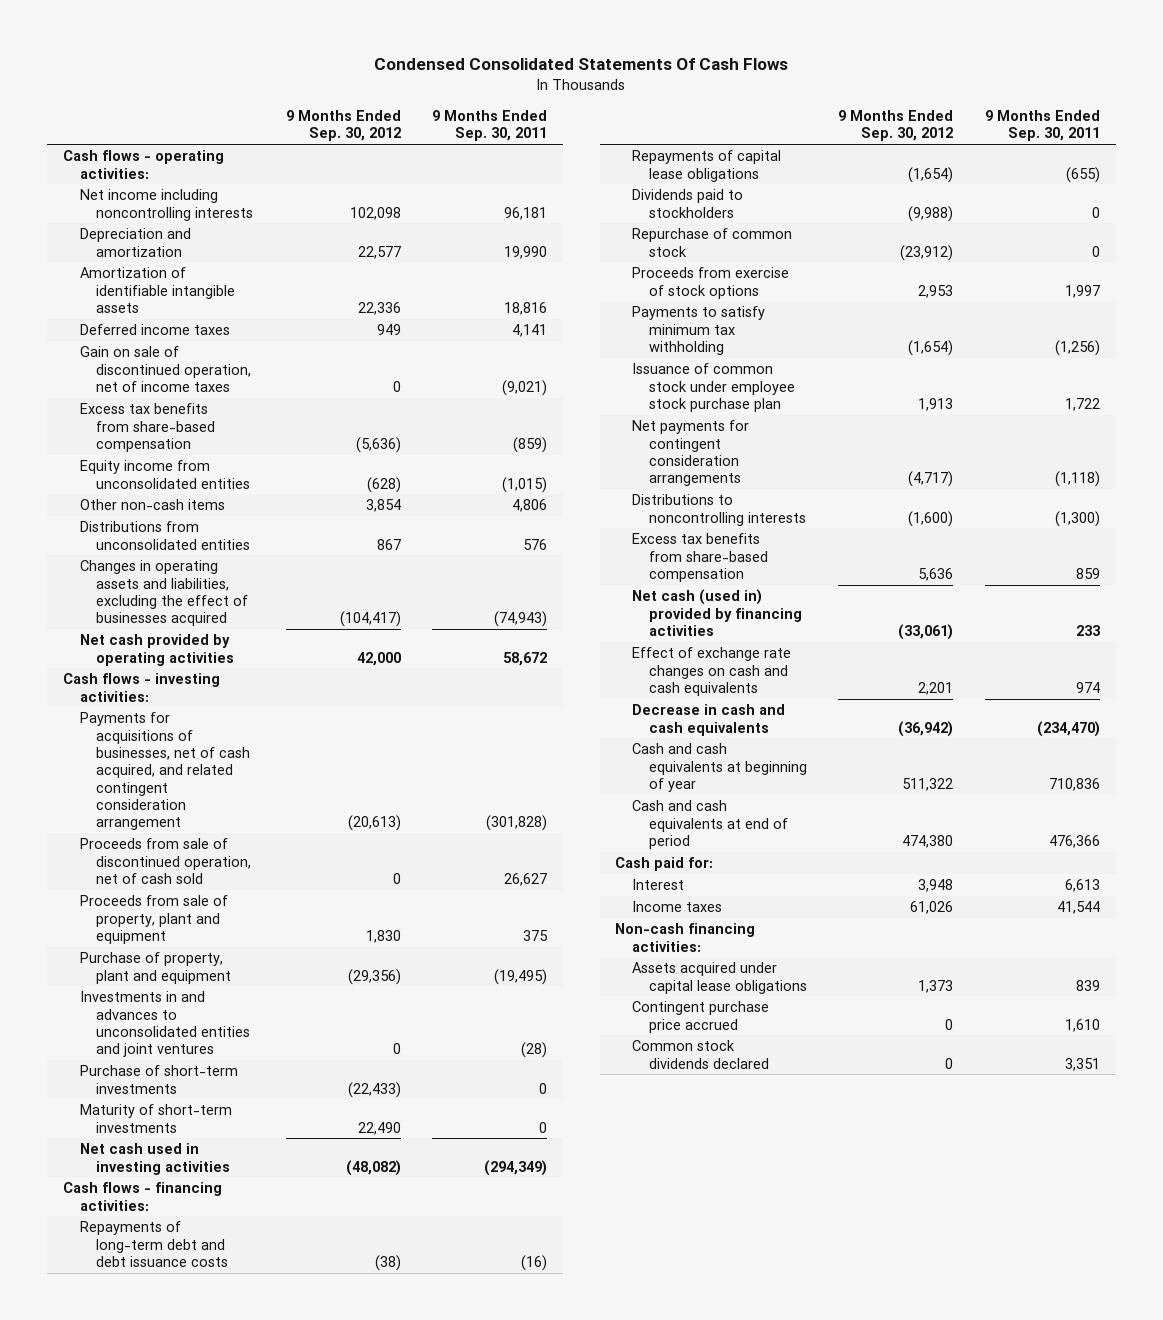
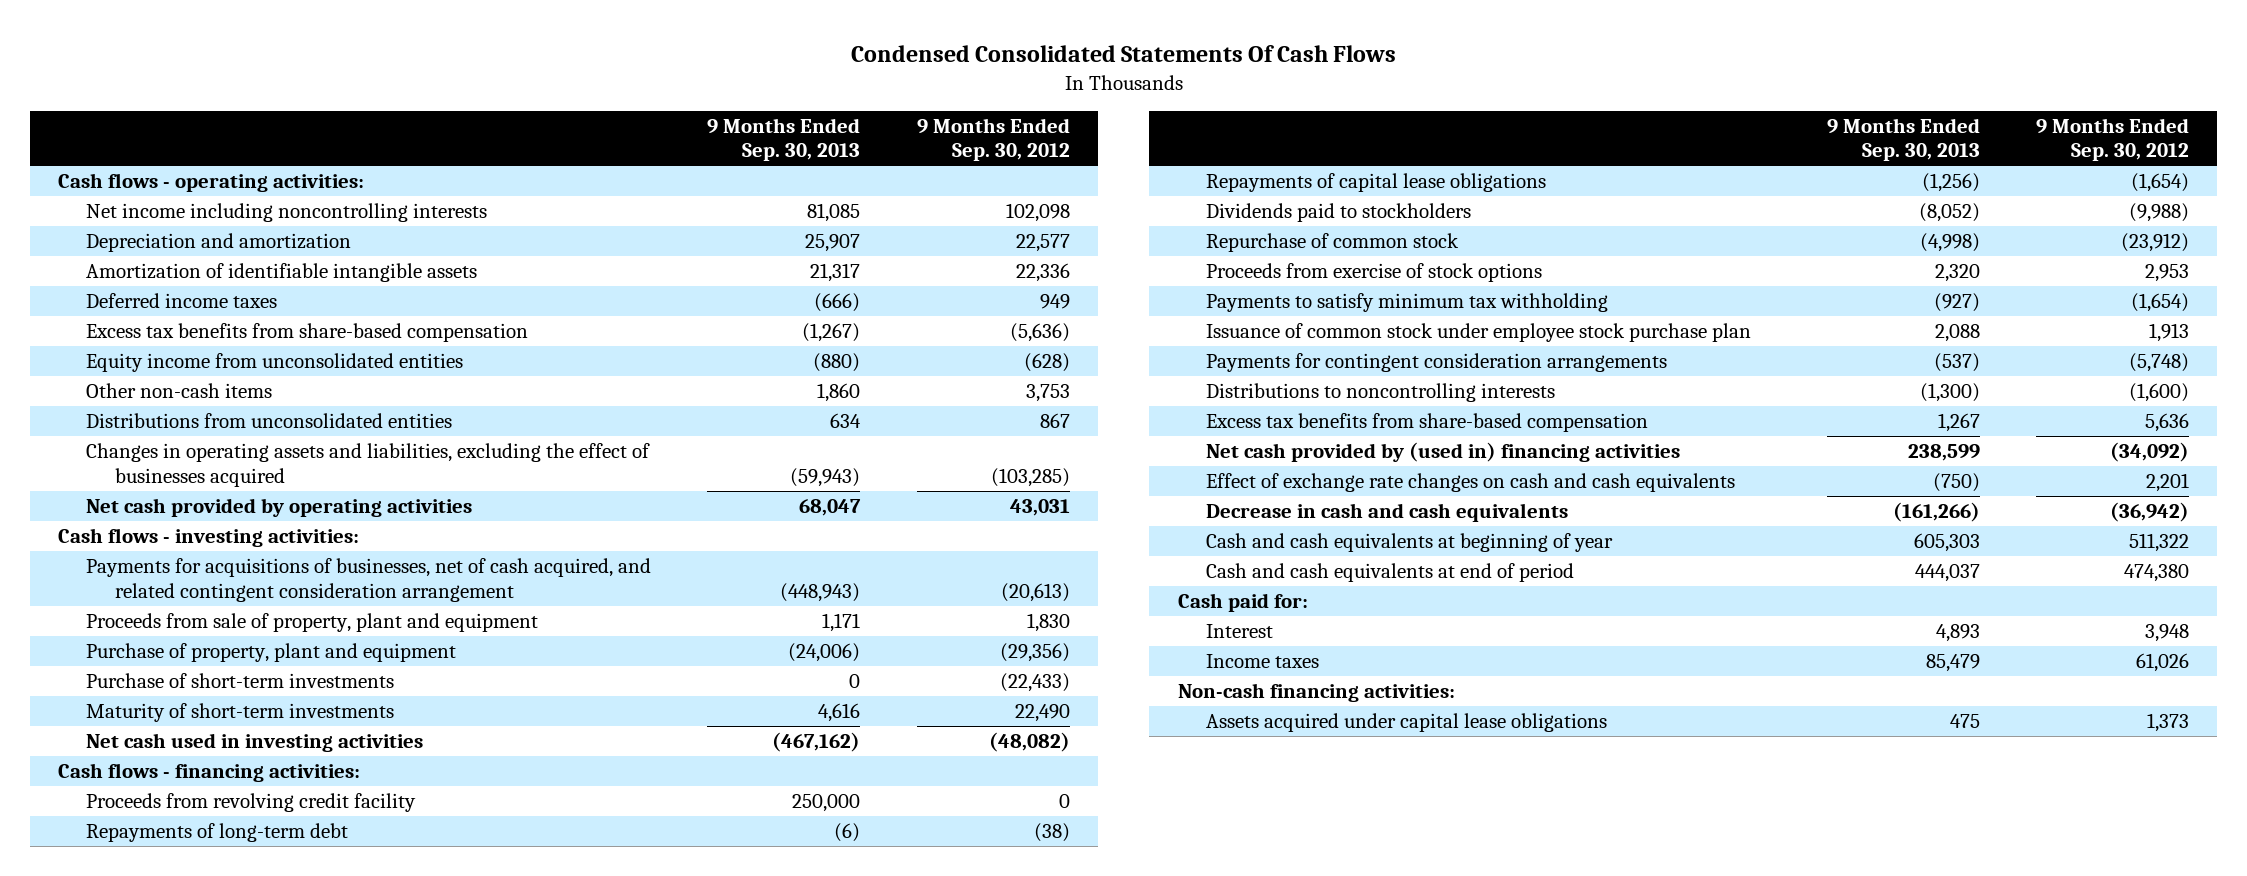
[432,109,548,142] 9 Months Ended Sep. 30, 2011 -> none
none -> [707,117,861,162] 9 Months Ended Sep. 30, 2013
[79,346,252,392] Gain on sale of discontinued operation, net of income taxes -> none
[365,499,401,513] 3,854 -> [1025,384,1070,403] 3,753
[339,611,401,628] (104,417) -> [990,467,1070,487] (103,285)
[356,651,401,666] 42,000 -> [1009,499,1070,517] 43,031
[79,838,252,884] Proceeds from sale of discontinued operation, net of cash sold -> none
[79,991,251,1058] Investments in and advances to unconsolidated entities and joint ventures -> none
none -> [86,793,417,813] Proceeds from revolving credit facility
[79,1221,229,1267] Repayments of long-term debt and debt issuance costs -> [86,823,349,843] Repayments of long-term debt
[632,420,750,487] Net payments for contingent consideration arrangements -> [1206,353,1668,373] Payments for contingent consideration arrangements
[908,471,954,488] (4,717) -> [2129,353,2190,373] (5,748)
[632,589,803,636] Net cash (used in) provided by financing activities -> [1206,442,1681,463] Net cash provided by (used in) financing activities
[898,623,954,640] (33,061) -> [2110,442,2190,463] (34,092)
[632,1001,770,1033] Contingent purchase price accrued -> none
[632,1040,770,1069] Common stock dividends declared -> none

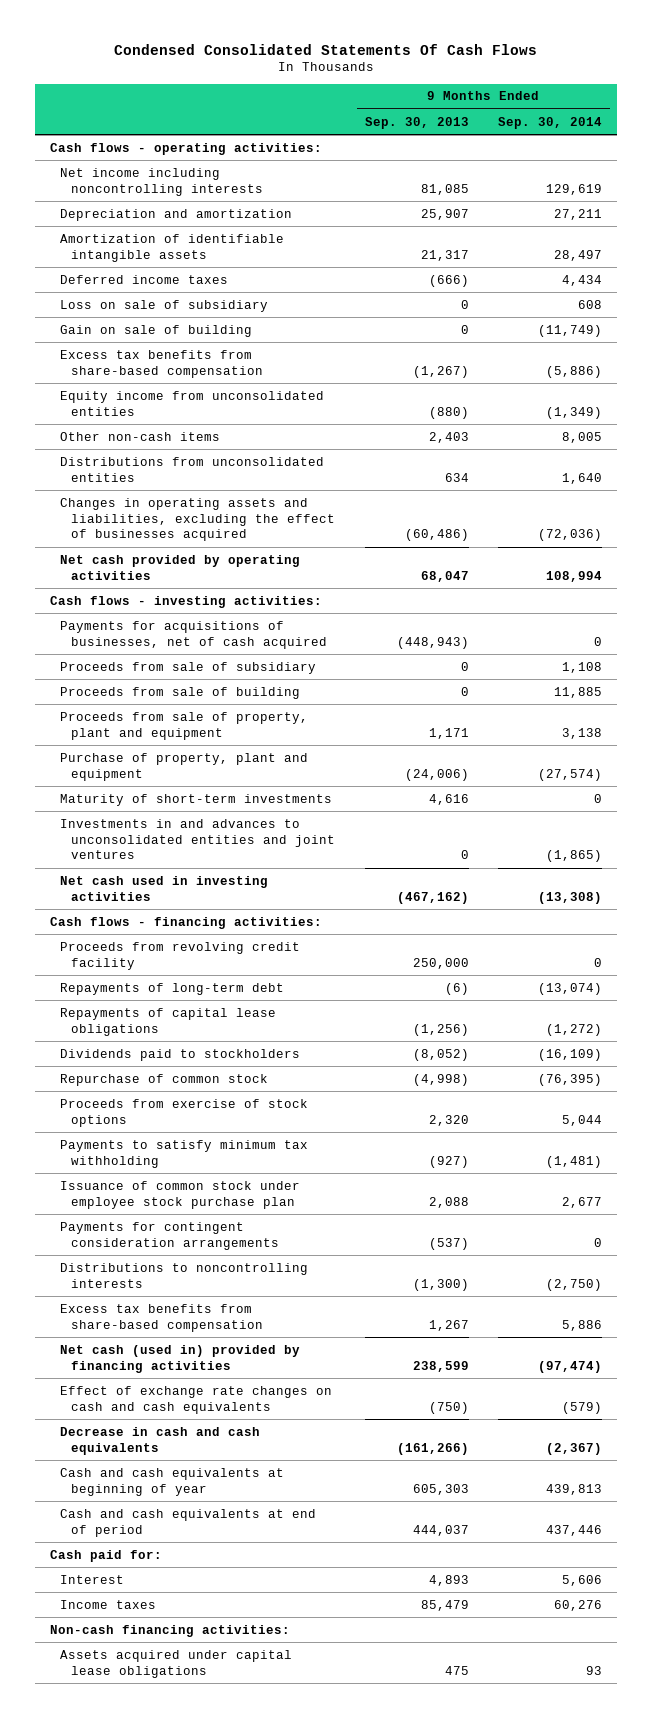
[916,117,1070,162] 9 Months Ended Sep. 30, 2012 -> none
none -> [498,116,603,129] Sep. 30, 2014
none -> [60,299,269,312] Loss on sale of subsidiary
none -> [60,324,253,337] Gain on sale of building
[817,383,861,403] 1,860 -> [428,431,469,443] 2,403
[790,467,861,487] (59,943) -> [404,529,469,542] (60,486)
[86,558,652,602] Payments for acquisitions of businesses, net of cash acquired, and related contingent consideration arrangement -> [60,620,327,649] Payments for acquisitions of businesses, net of cash acquired
none -> [60,661,317,674] Proceeds from sale of subsidiary
none -> [60,686,301,699] Proceeds from sale of building
[86,673,395,689] Purchase of short-term investments -> none
none -> [60,818,335,860] Investments in and advances to unconsolidated entities and joint ventures
[1206,442,1681,463] Net cash provided by (used in) financing activities -> [60,1344,301,1373] Net cash (used in) provided by financing activities

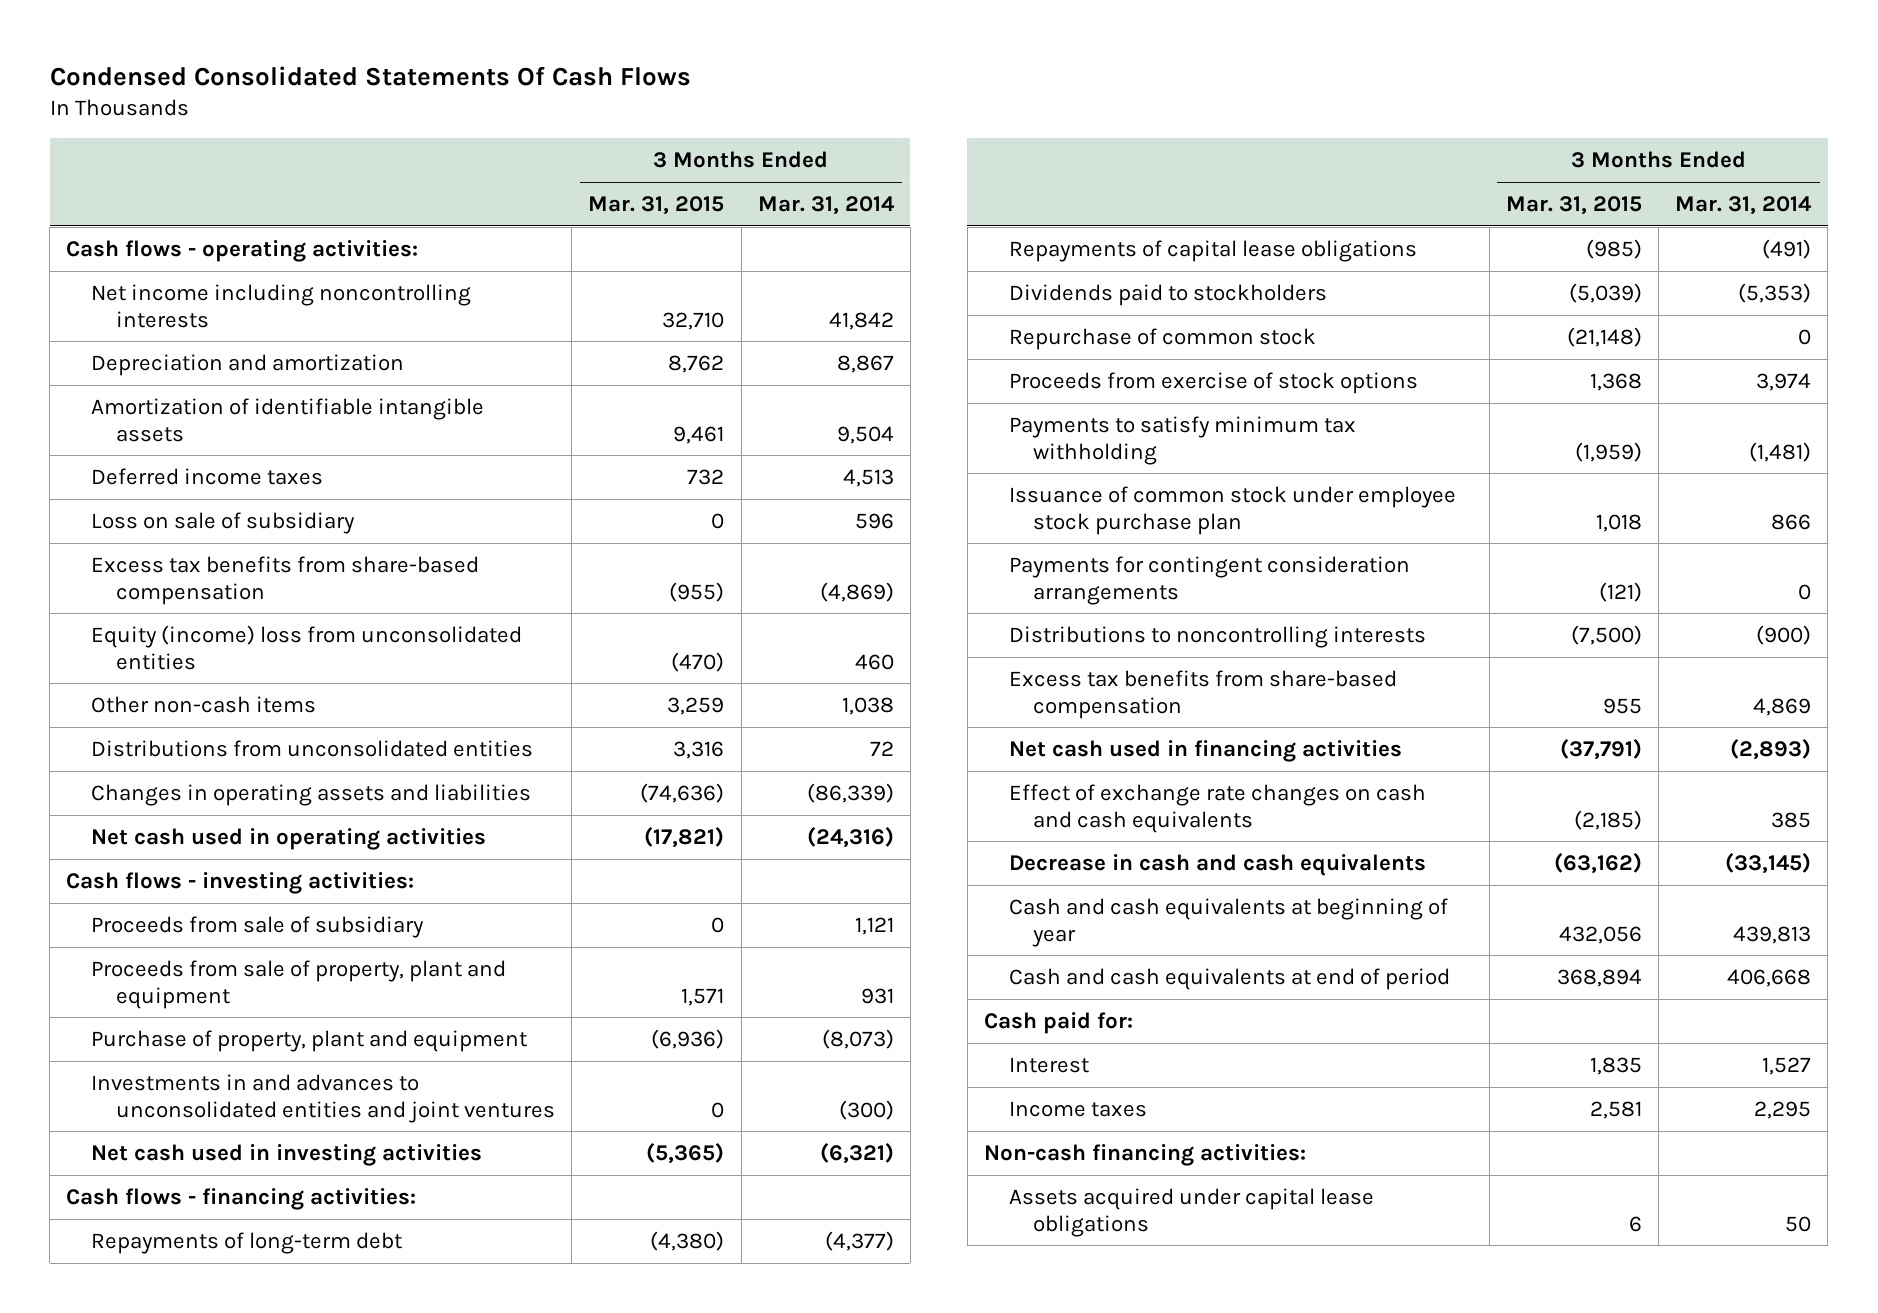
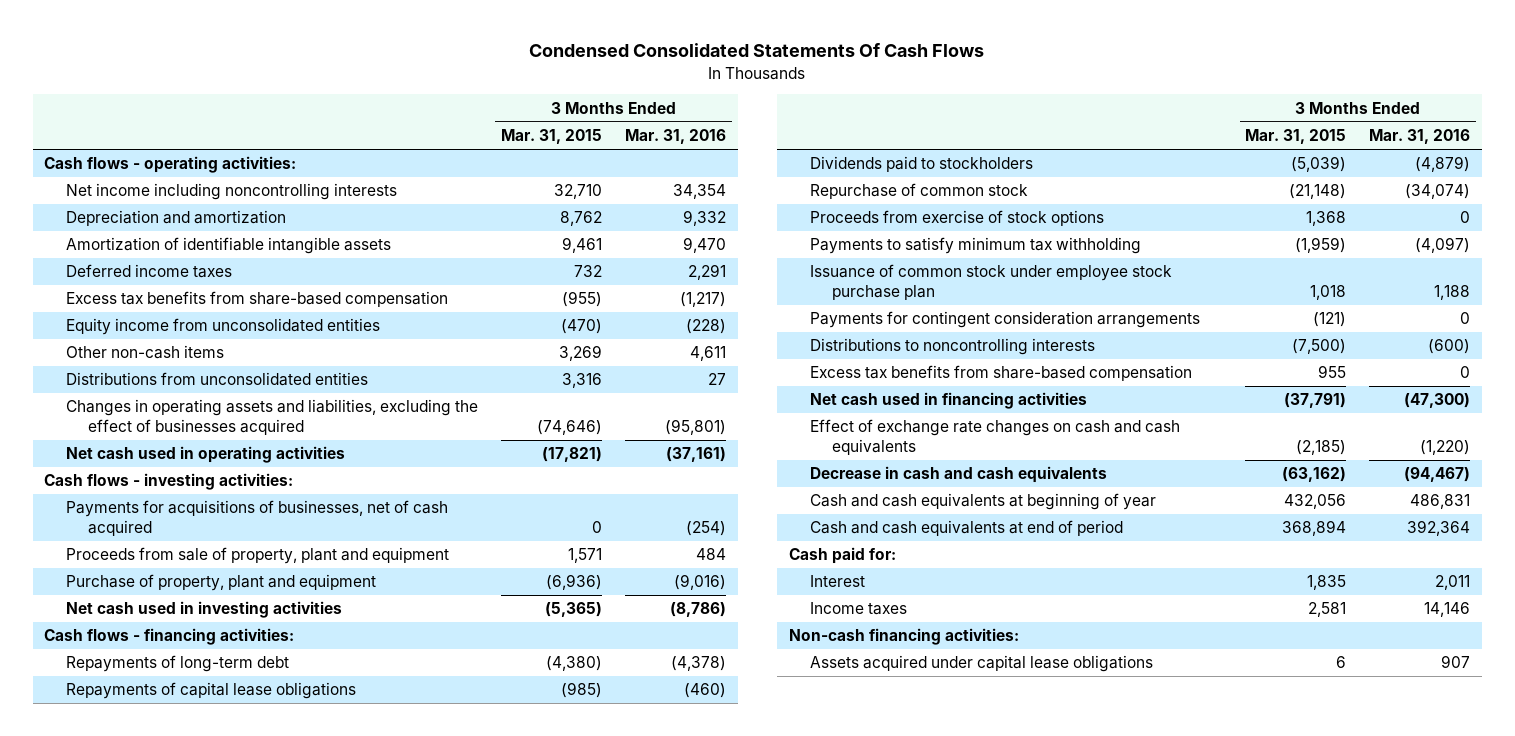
[757,196,895,216] Mar. 31, 2014 -> none
none -> [625,129,727,145] Mar. 31, 2016
[91,512,356,535] Loss on sale of subsidiary -> none
[91,625,523,670] Equity (income) loss from unconsolidated entities -> [66,318,381,336] Equity income from unconsolidated entities
[667,697,725,716] 3,259 -> [559,345,603,362] 3,269
[91,784,532,807] Changes in operating assets and liabilities -> [66,399,479,435] Changes in operating assets and liabilities, excluding the effect of businesses acquired
[640,783,725,804] (74,636) -> [537,419,603,435] (74,646)
[91,916,425,939] Proceeds from sale of subsidiary -> none
none -> [66,500,449,536] Payments for acquisitions of businesses, net of cash acquired
[91,1074,555,1123] Investments in and advances to unconsolidated entities and joint ventures -> none

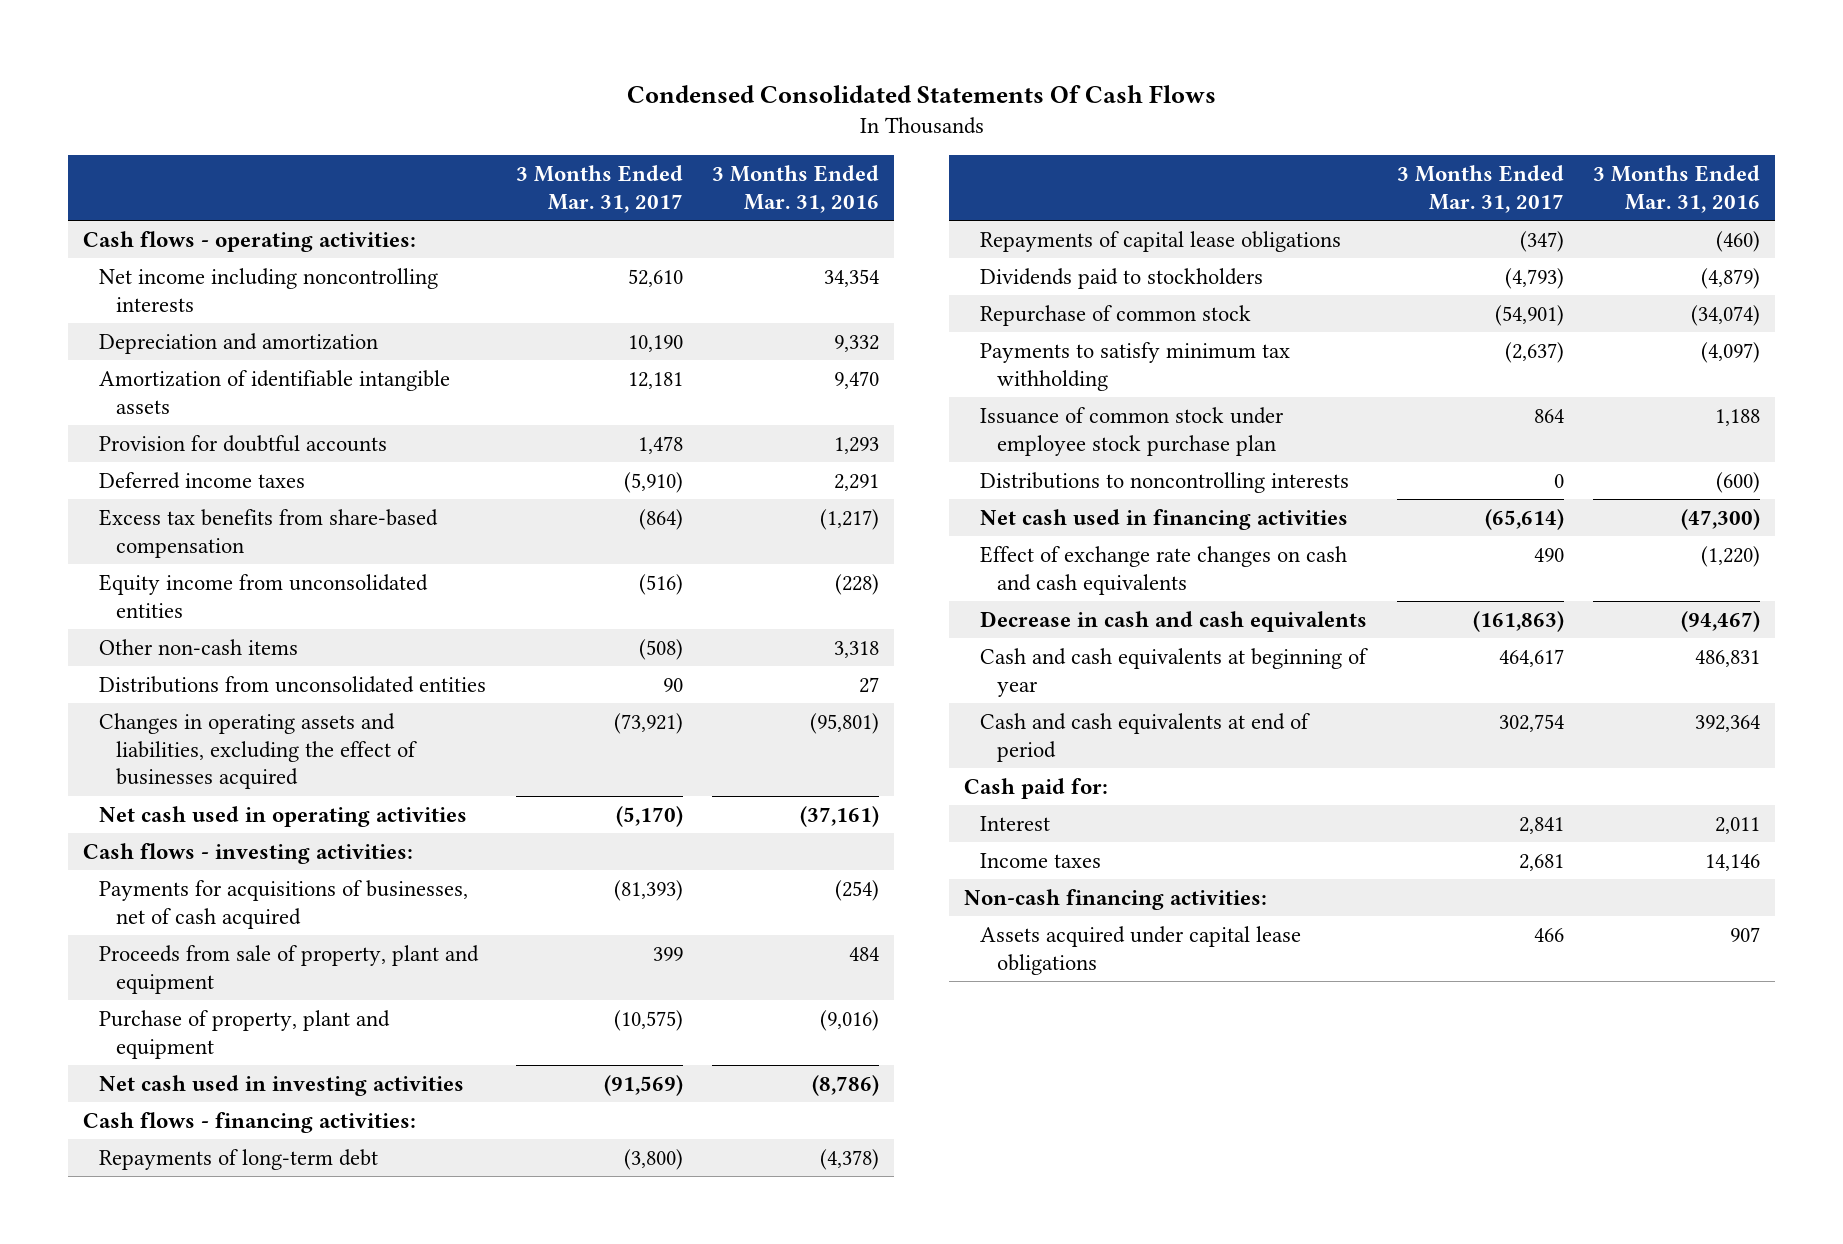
[501,129,603,145] Mar. 31, 2015 -> none
none -> [515,164,683,213] 3 Months Ended Mar. 31, 2017
none -> [99,434,388,452] Provision for doubtful accounts
[690,346,727,362] 4,611 -> [834,640,880,658] 3,318
[810,210,1105,227] Proceeds from exercise of stock options -> none
[810,311,1201,329] Payments for contingent consideration arrangements -> none
[810,365,1193,382] Excess tax benefits from share-based compensation -> none

